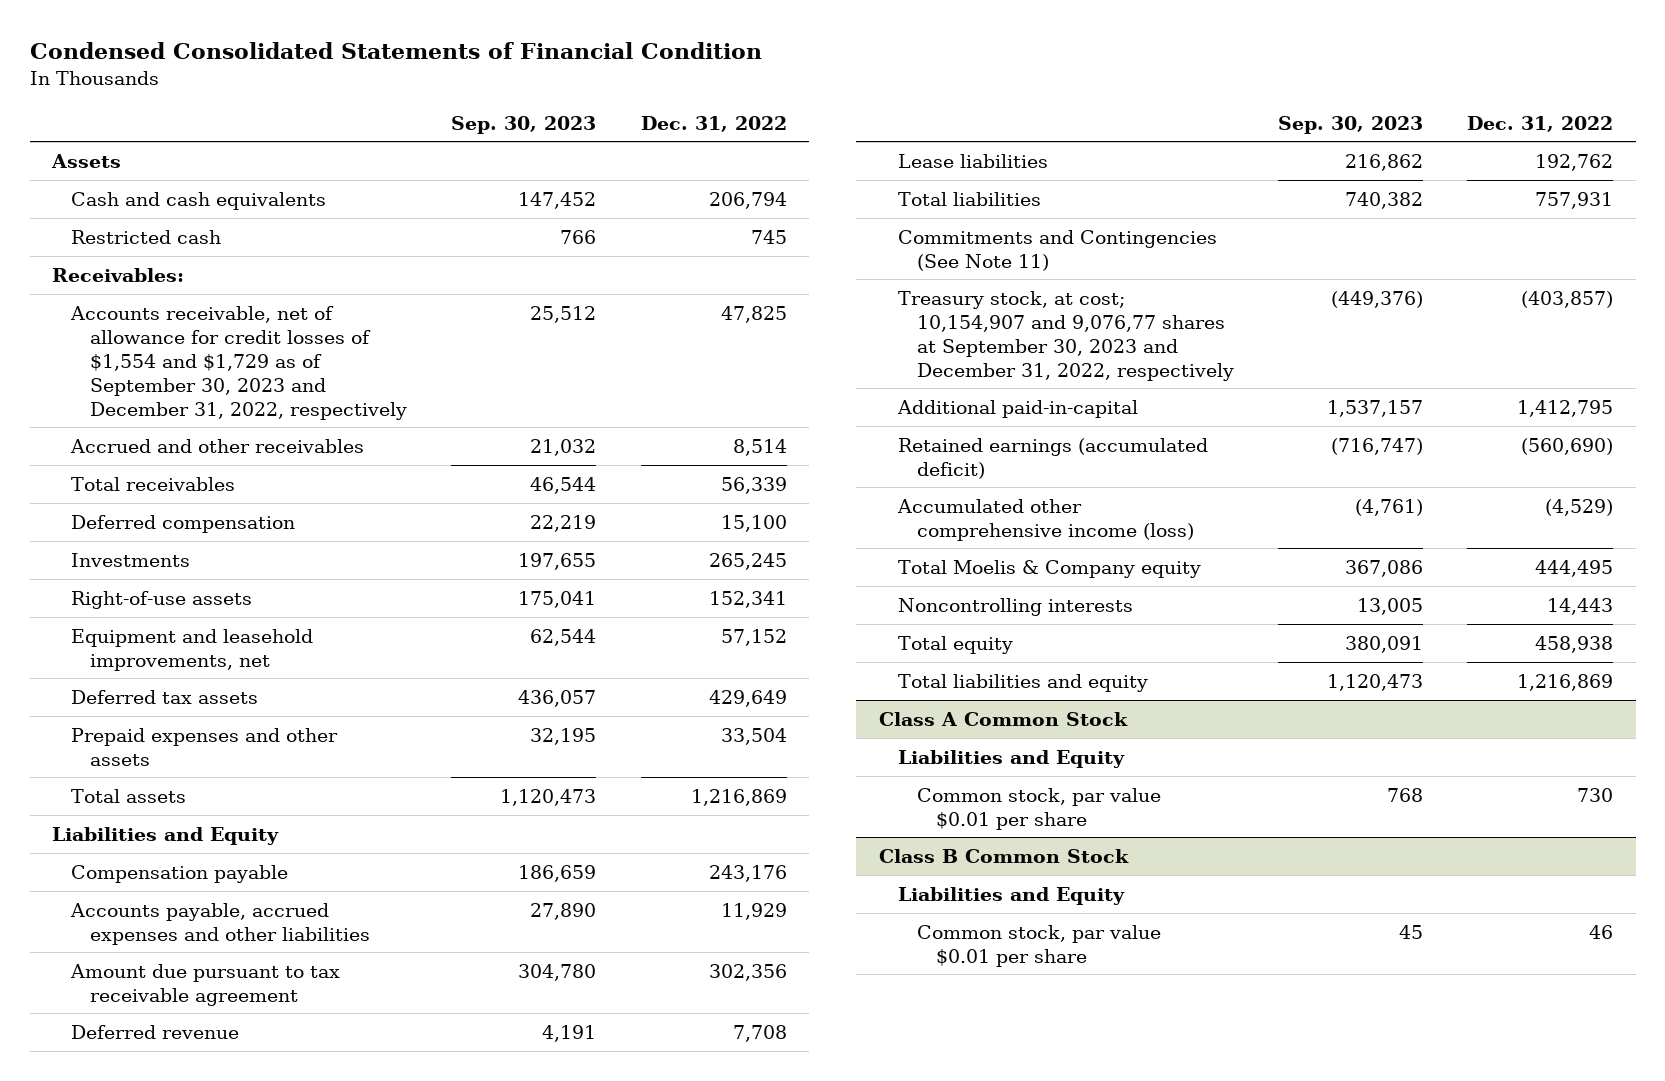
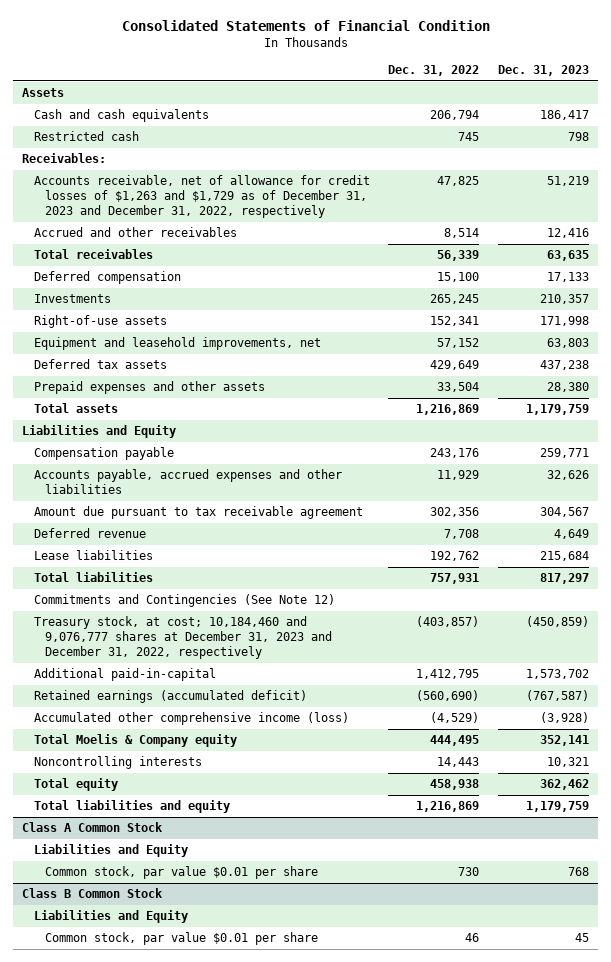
[29,42,762,60] Condensed Consolidated Statements of Financial Condition -> [121,20,490,32] Consolidated Statements of Financial Condition
[451,115,597,134] Sep. 30, 2023 -> none
none -> [497,65,589,77] Dec. 31, 2023
[69,305,407,420] Accounts receivable, net of allowance for credit losses of $1,554 and $1,729 as of September 30, 2023 and December 31, 2022, respectively -> [33,175,370,219] Accounts receivable, net of allowance for credit losses of $1,263 and $1,729 as of December 31, 2023 and December 31, 2022, respectively
[897,229,1217,271] Commitments and Contingencies (See Note 11) -> [33,594,335,608] Commitments and Contingencies (See Note 12)
[897,290,1234,381] Treasury stock, at cost; 10,154,907 and 9,076,77 shares at September 30, 2023 and December 31, 2022, respectively -> [33,616,333,660] Treasury stock, at cost; 10,184,460 and 9,076,777 shares at December 31, 2023 and December 31, 2022, respectively

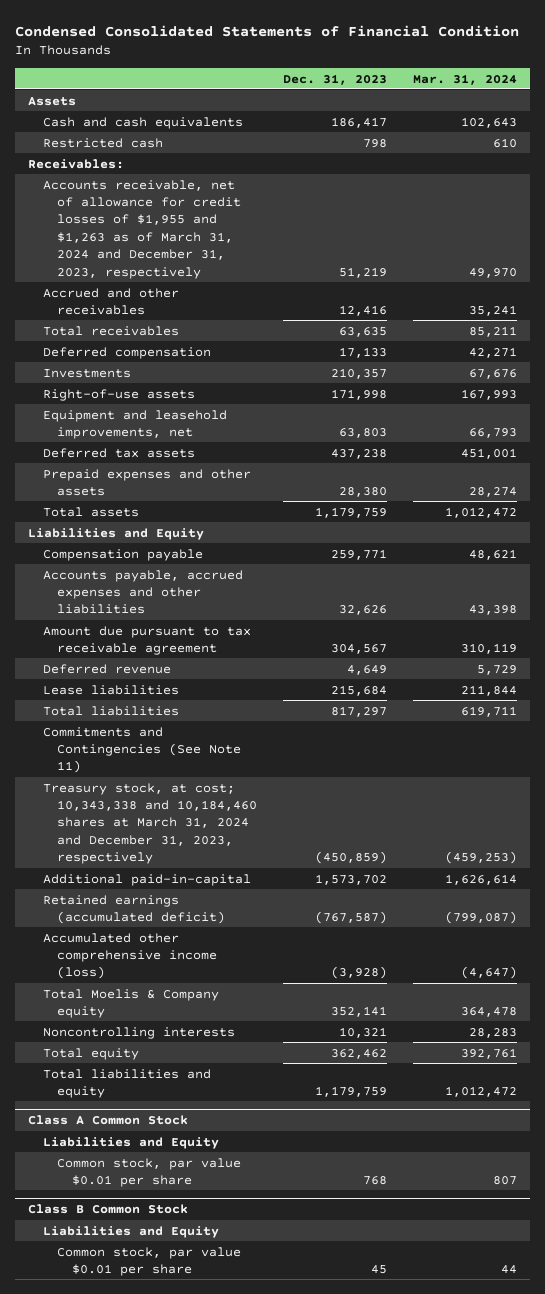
[121,20,490,32] Consolidated Statements of Financial Condition -> [14,25,519,38] Condensed Consolidated Statements of Financial Condition
[388,65,480,77] Dec. 31, 2022 -> none
none -> [413,73,518,85] Mar. 31, 2024
[33,175,370,219] Accounts receivable, net of allowance for credit losses of $1,263 and $1,729 as of December 31, 2023 and December 31, 2022, respectively -> [42,179,242,279] Accounts receivable, net of allowance for credit losses of $1,955 and $1,263 as of March 31, 2024 and December 31, 2023, respectively
[33,594,335,608] Commitments and Contingencies (See Note 12) -> [42,726,242,774] Commitments and Contingencies (See Note 11)
[33,616,333,660] Treasury stock, at cost; 10,184,460 and 9,076,777 shares at December 31, 2023 and December 31, 2022, respectively -> [42,782,258,865] Treasury stock, at cost; 10,343,338 and 10,184,460 shares at March 31, 2024 and December 31, 2023, respectively

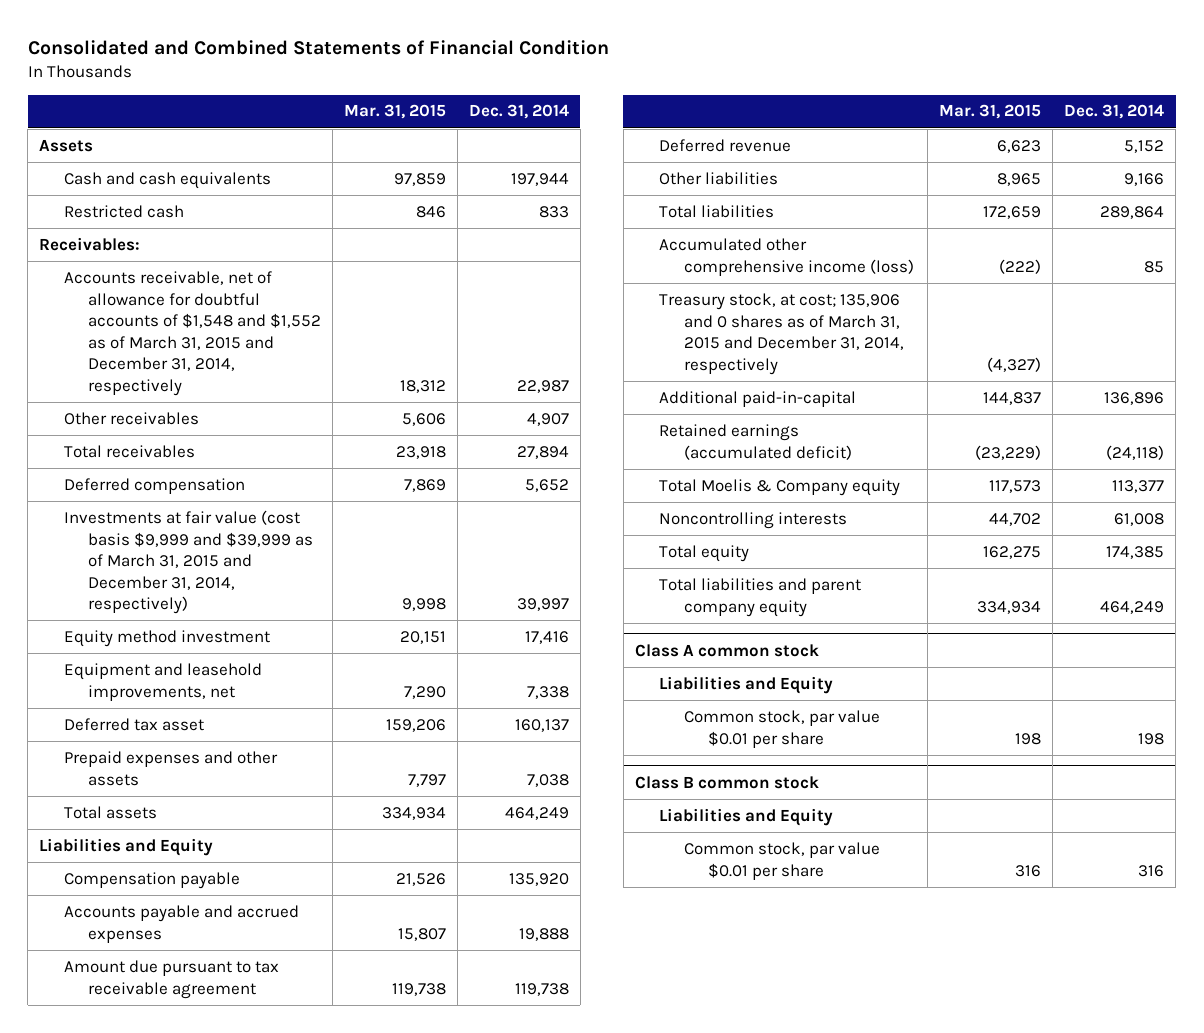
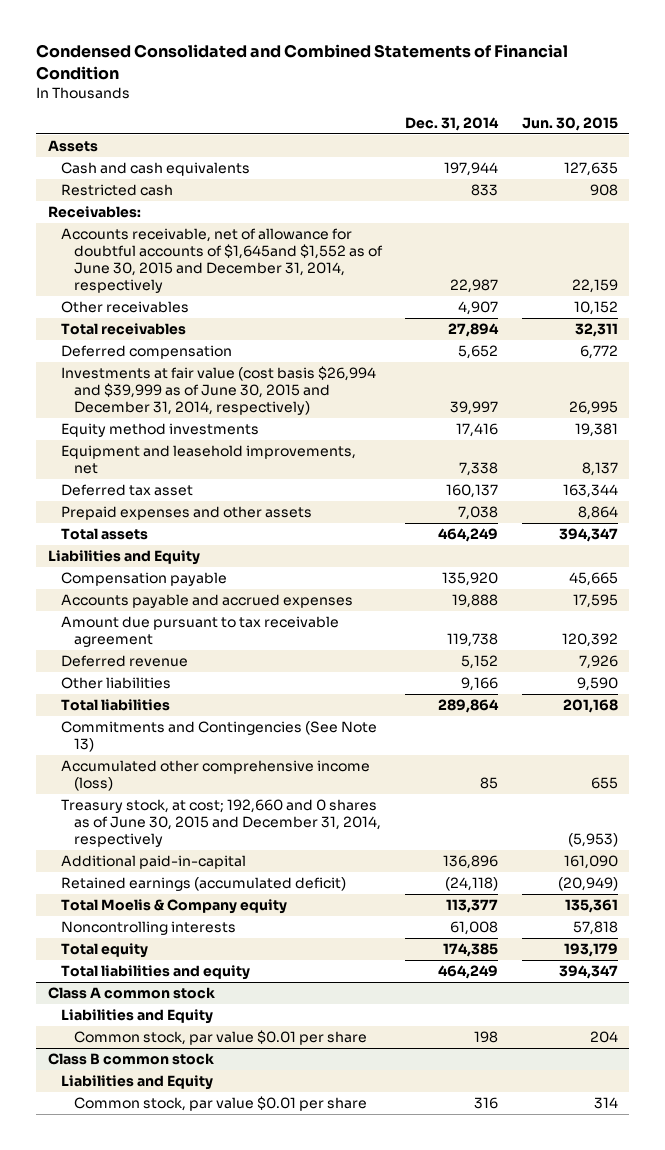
[27,40,609,56] Consolidated and Combined Statements of Financial Condition -> [35,44,568,80] Condensed Consolidated and Combined Statements of Financial Condition
[343,104,446,120] Mar. 31, 2015 -> none
none -> [521,116,618,131] Jun. 30, 2015
[63,270,322,396] Accounts receivable, net of allowance for doubtful accounts of $1,548 and $1,552 as of March 31, 2015 and December 31, 2014, respectively -> [60,228,383,293] Accounts receivable, net of allowance for doubtful accounts of $1,645and $1,552 as of June 30, 2015 and December 31, 2014, respectively
[63,509,314,615] Investments at fair value (cost basis $9,999 and $39,999 as of March 31, 2015 and December 31, 2014, respectively) -> [60,366,376,415] Investments at fair value (cost basis $26,994 and $39,999 as of June 30, 2015 and December 31, 2014, respectively)
[63,629,270,647] Equity method investment -> [60,423,259,438] Equity method investments
none -> [60,721,377,753] Commitments and Contingencies (See Note 13)
[659,292,904,375] Treasury stock, at cost; 135,906 and 0 shares as of March 31, 2015 and December 31, 2014, respectively -> [60,799,381,847] Treasury stock, at cost; 192,660 and 0 shares as of June 30, 2015 and December 31, 2014, respectively
[659,577,862,617] Total liabilities and parent company equity -> [60,965,250,981] Total liabilities and equity

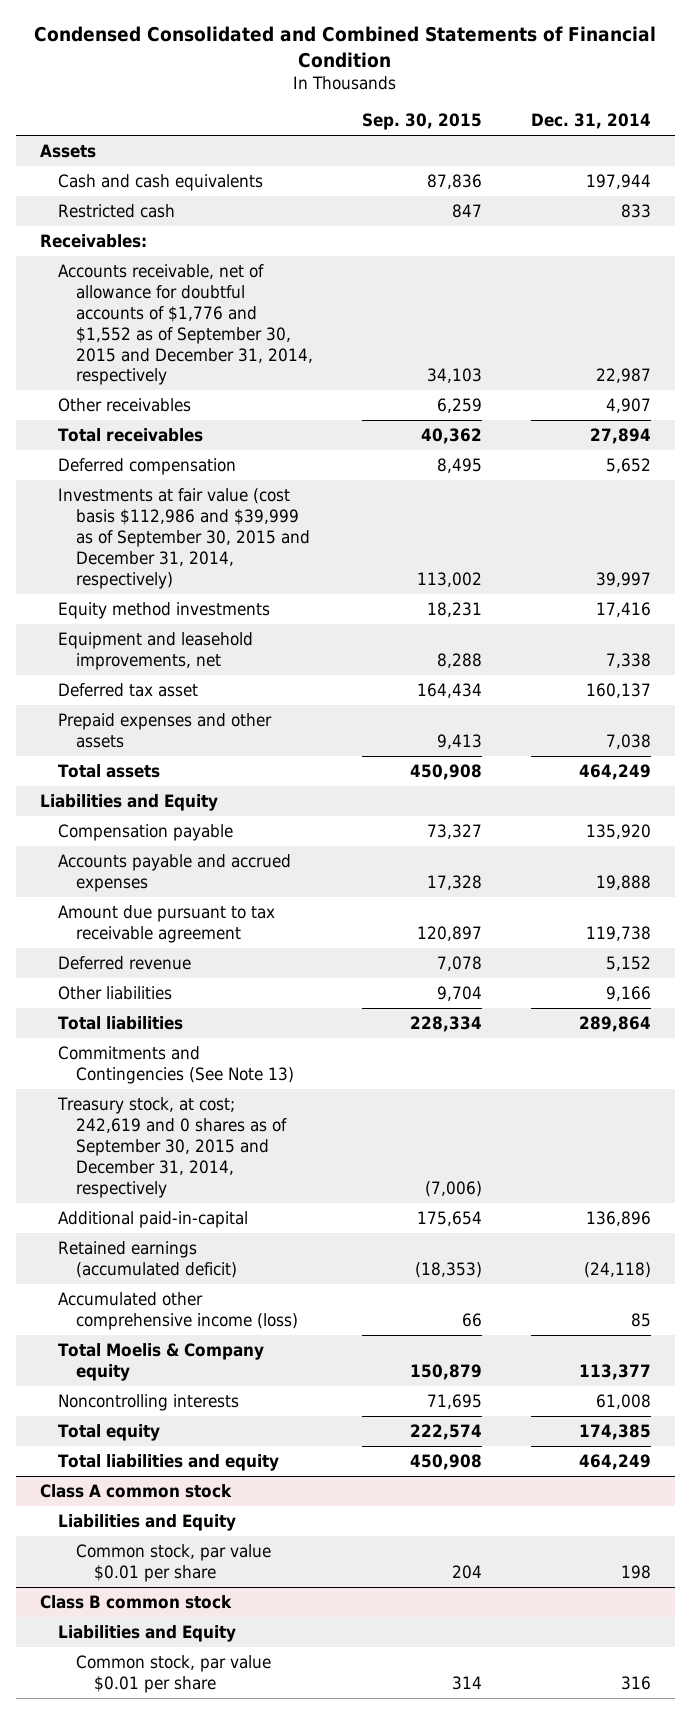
[521,116,618,131] Jun. 30, 2015 -> none
none -> [361,113,482,131] Sep. 30, 2015
[60,228,383,293] Accounts receivable, net of allowance for doubtful accounts of $1,645and $1,552 as of June 30, 2015 and December 31, 2014, respectively -> [57,264,313,386] Accounts receivable, net of allowance for doubtful accounts of $1,776 and $1,552 as of September 30, 2015 and December 31, 2014, respectively
[60,366,376,415] Investments at fair value (cost basis $26,994 and $39,999 as of June 30, 2015 and December 31, 2014, respectively) -> [57,488,310,589] Investments at fair value (cost basis $112,986 and $39,999 as of September 30, 2015 and December 31, 2014, respectively)
[60,799,381,847] Treasury stock, at cost; 192,660 and 0 shares as of June 30, 2015 and December 31, 2014, respectively -> [56,1097,287,1198] Treasury stock, at cost; 242,619 and 0 shares as of September 30, 2015 and December 31, 2014, respectively
[60,760,370,792] Accumulated other comprehensive income (loss) -> [57,1292,298,1330] Accumulated other comprehensive income (loss)

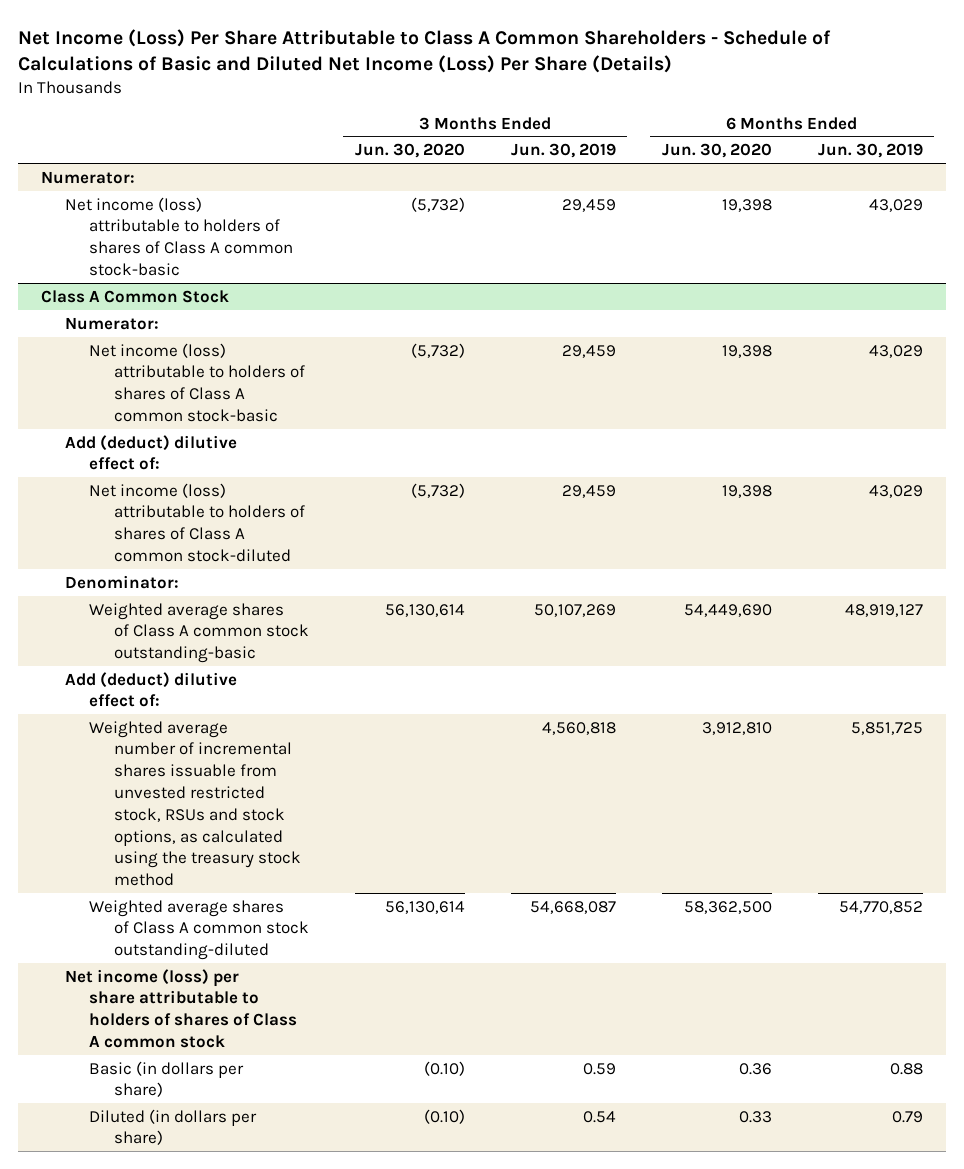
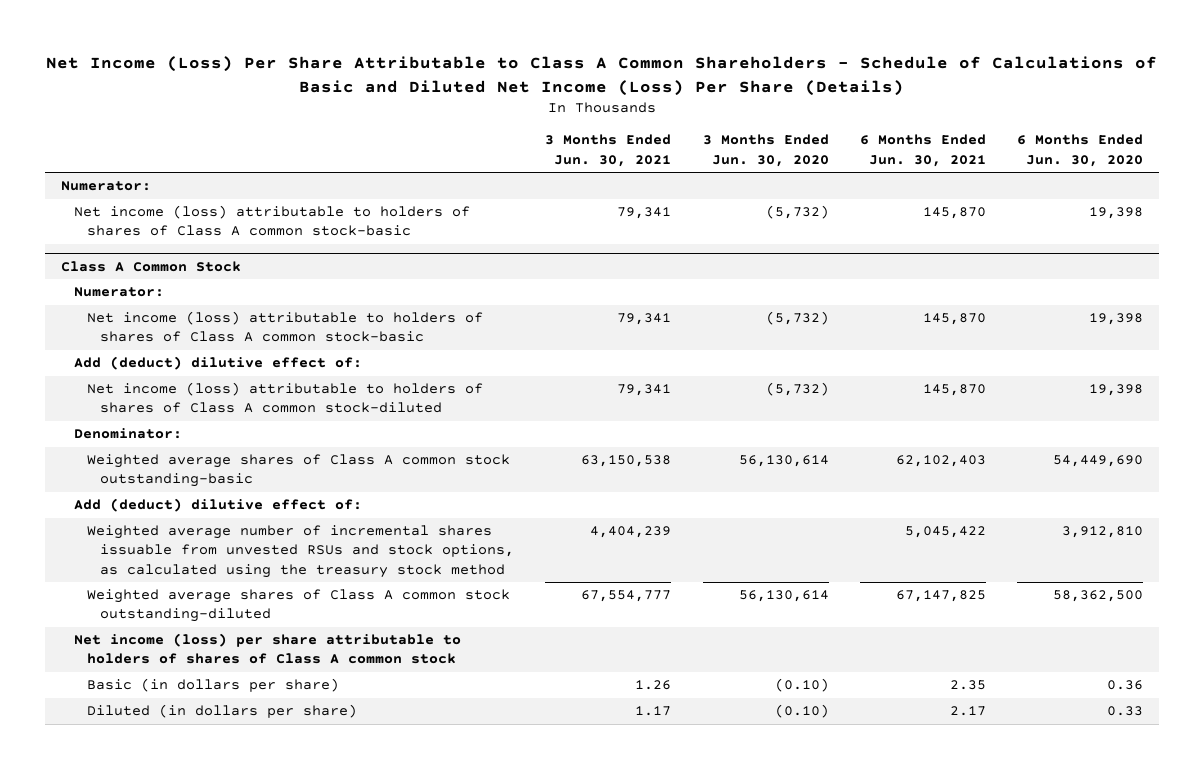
[510,143,616,159] Jun. 30, 2019 -> none
[817,143,923,159] Jun. 30, 2019 -> none
none -> [545,134,672,167] 3 Months Ended Jun. 30, 2021
none -> [859,134,986,167] 6 Months Ended Jun. 30, 2021
[89,720,301,887] Weighted average number of incremental shares issuable from unvested restricted stock, RSUs and stock options, as calculated using the treasury stock method -> [86,525,515,578] Weighted average number of incremental shares issuable from unvested RSUs and stock options, as calculated using the treasury stock method

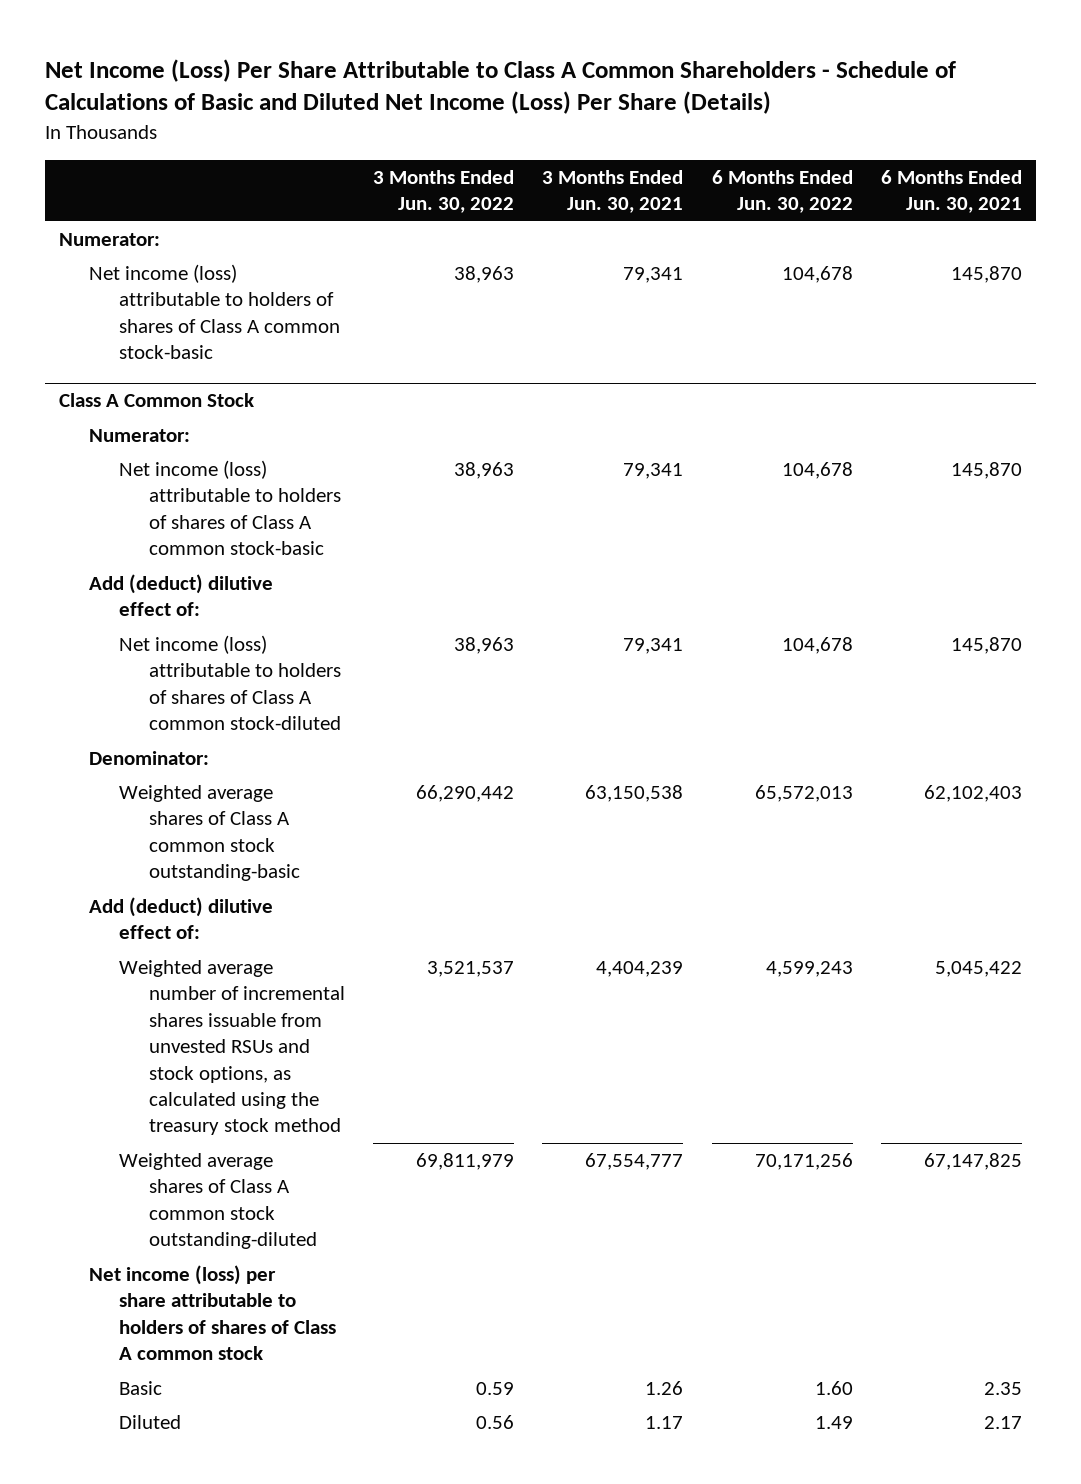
[702,134,829,167] 3 Months Ended Jun. 30, 2020 -> none
[1017,134,1144,167] 6 Months Ended Jun. 30, 2020 -> none
none -> [372,170,514,214] 3 Months Ended Jun. 30, 2022
none -> [711,170,853,214] 6 Months Ended Jun. 30, 2022
[86,678,339,693] Basic (in dollars per share) -> [118,1381,162,1396] Basic
[86,704,357,719] Diluted (in dollars per share) -> [118,1415,181,1430] Diluted

